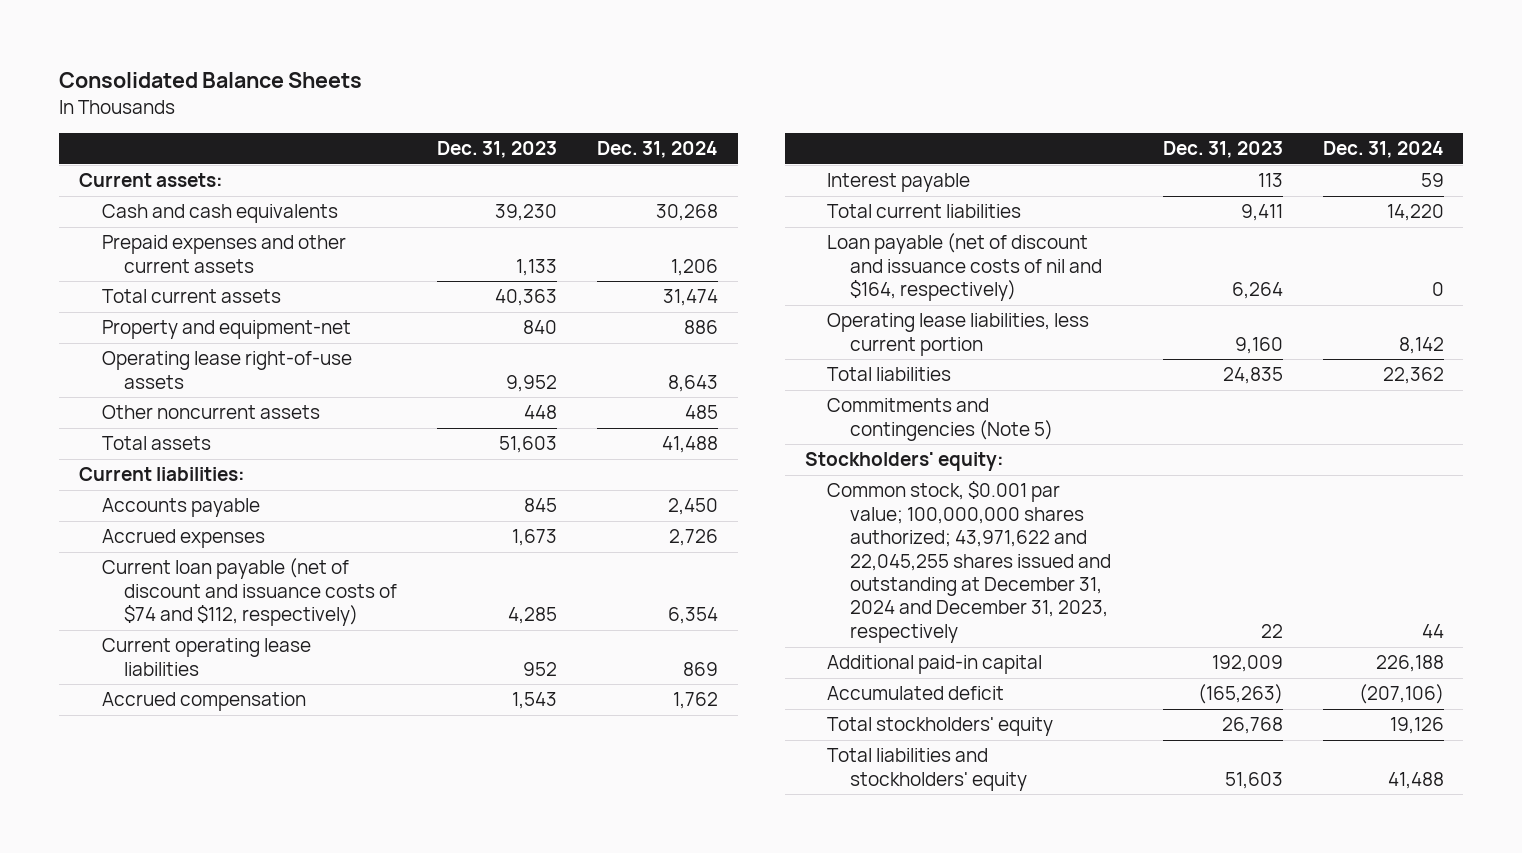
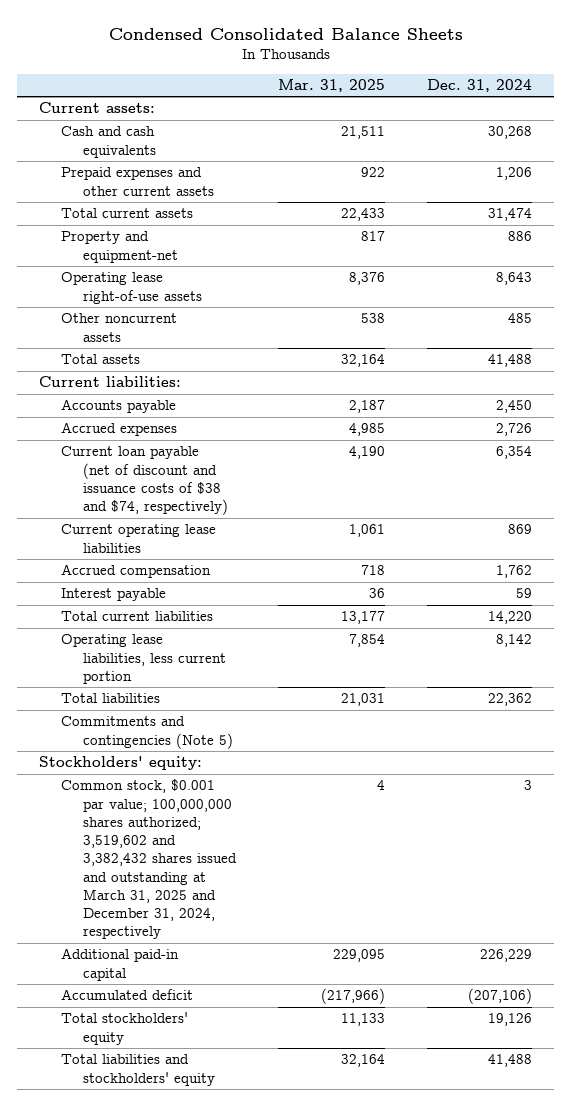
[58,72,362,89] Consolidated Balance Sheets -> [108,27,463,40] Condensed Consolidated Balance Sheets
[437,140,558,158] Dec. 31, 2023 -> none
none -> [278,78,386,92] Mar. 31, 2025
[101,558,398,627] Current loan payable (net of discount and issuance costs of $74 and $112, respectively) -> [60,446,228,516] Current loan payable (net of discount and issuance costs of $38 and $74, respectively)
[827,233,1103,302] Loan payable (net of discount and issuance costs of nil and $164, respectively) -> none
[827,481,1112,643] Common stock, $0.001 par value; 100,000,000 shares authorized; 43,971,622 and 22,045,255 shares issued and outstanding at December 31, 2024 and December 31, 2023, respectively -> [60,779,237,940] Common stock, $0.001 par value; 100,000,000 shares authorized; 3,519,602 and 3,382,432 shares issued and outstanding at March 31, 2025 and December 31, 2024, respectively
[1421,623,1444,638] 44 -> [524,780,533,791] 3
[1375,655,1444,673] 226,188 -> [480,949,533,963] 226,229

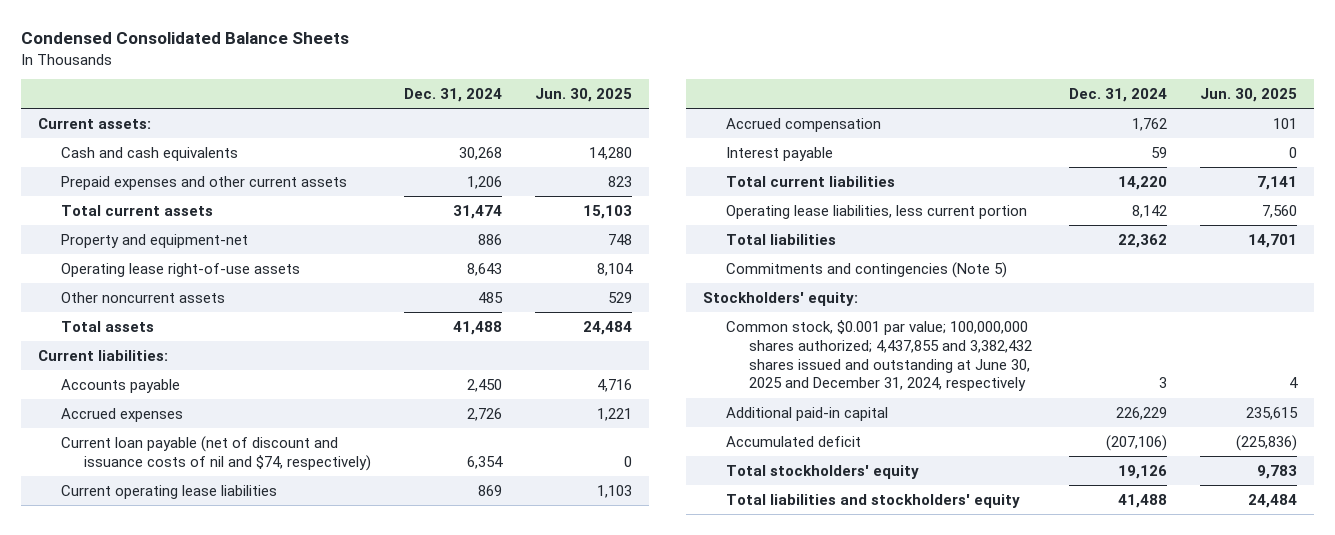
[278,78,386,92] Mar. 31, 2025 -> none
none -> [535,88,633,103] Jun. 30, 2025
[60,446,228,516] Current loan payable (net of discount and issuance costs of $38 and $74, respectively) -> [61,435,372,471] Current loan payable (net of discount and issuance costs of nil and $74, respectively)
[60,779,237,940] Common stock, $0.001 par value; 100,000,000 shares authorized; 3,519,602 and 3,382,432 shares issued and outstanding at March 31, 2025 and December 31, 2024, respectively -> [725,319,1033,392] Common stock, $0.001 par value; 100,000,000 shares authorized; 4,437,855 and 3,382,432 shares issued and outstanding at June 30, 2025 and December 31, 2024, respectively

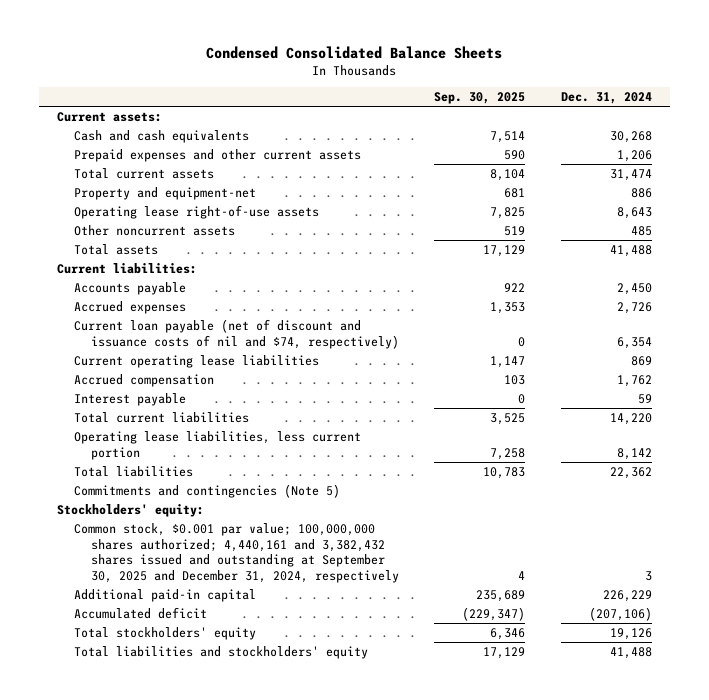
[535,88,633,103] Jun. 30, 2025 -> none
none -> [434,92,526,105] Sep. 30, 2025
[725,319,1033,392] Common stock, $0.001 par value; 100,000,000 shares authorized; 4,437,855 and 3,382,432 shares issued and outstanding at June 30, 2025 and December 31, 2024, respectively -> [73,522,399,584] Common stock, $0.001 par value; 100,000,000 shares authorized; 4,440,161 and 3,382,432 shares issued and outstanding at September 30, 2025 and December 31, 2024, respectively

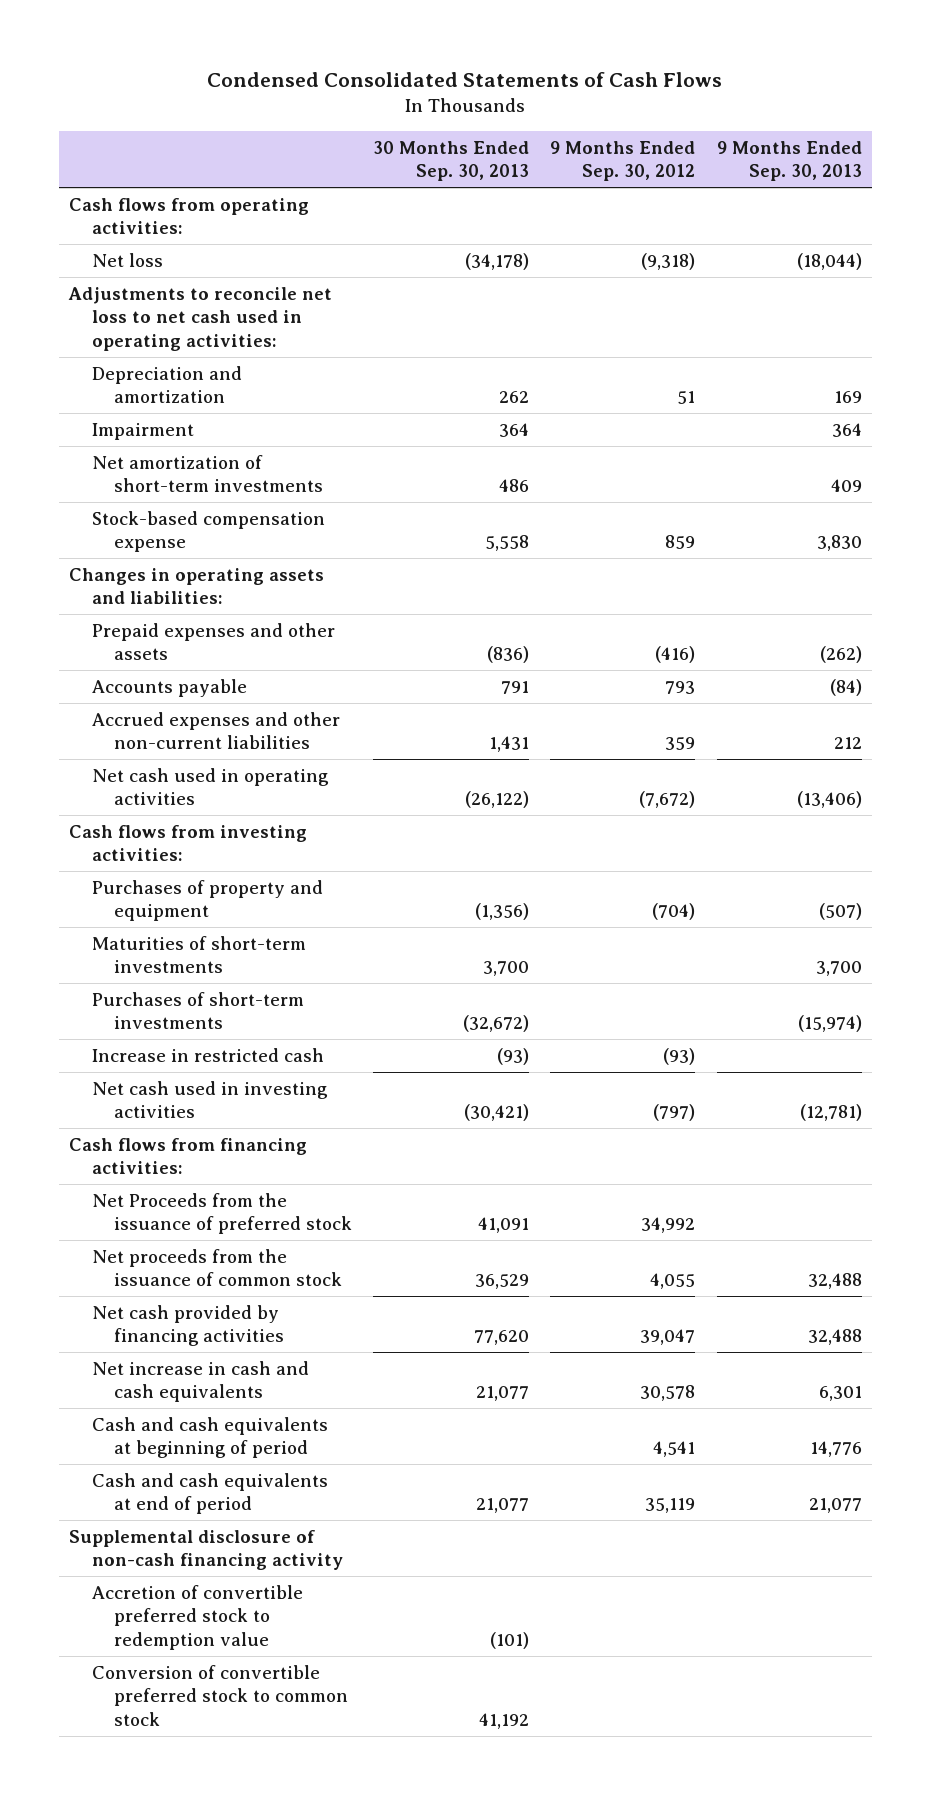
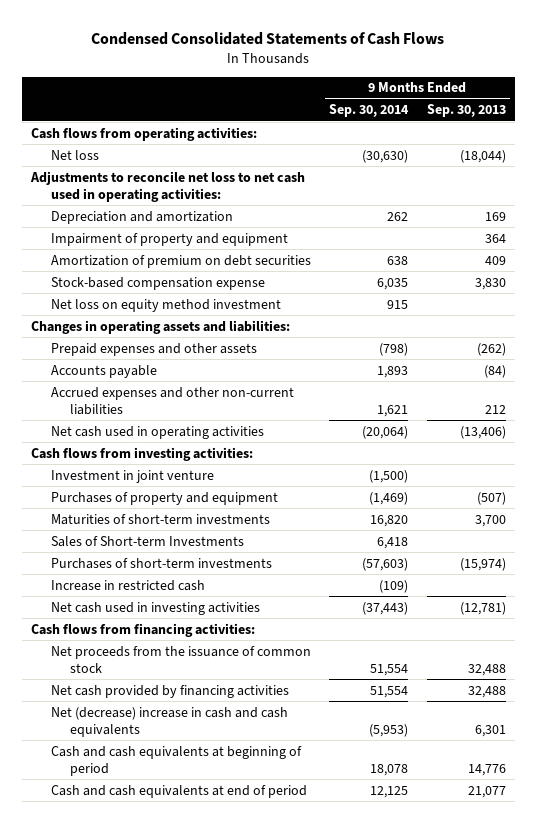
[373,140,530,181] 30 Months Ended Sep. 30, 2013 -> none
[550,140,696,181] 9 Months Ended Sep. 30, 2012 -> none
none -> [329,104,410,118] Sep. 30, 2014
[91,422,194,440] Impairment -> [50,232,288,246] Impairment of property and equipment
[91,454,324,493] Net amortization of short-term investments -> [50,254,311,268] Amortization of premium on debt securities
none -> [50,298,281,312] Net loss on equity method investment
none -> [50,469,214,483] Investment in joint venture
none -> [50,535,244,547] Sales of Short-term Investments
[91,1192,353,1235] Net Proceeds from the issuance of preferred stock -> none
[91,1360,309,1403] Net increase in cash and cash equivalents -> [50,706,288,737] Net (decrease) increase in cash and cash equivalents
[69,1529,343,1571] Supplemental disclosure of non-cash financing activity -> none
[91,1584,303,1650] Accretion of convertible preferred stock to redemption value -> none
[91,1664,349,1726] Conversion of convertible preferred stock to common stock -> none

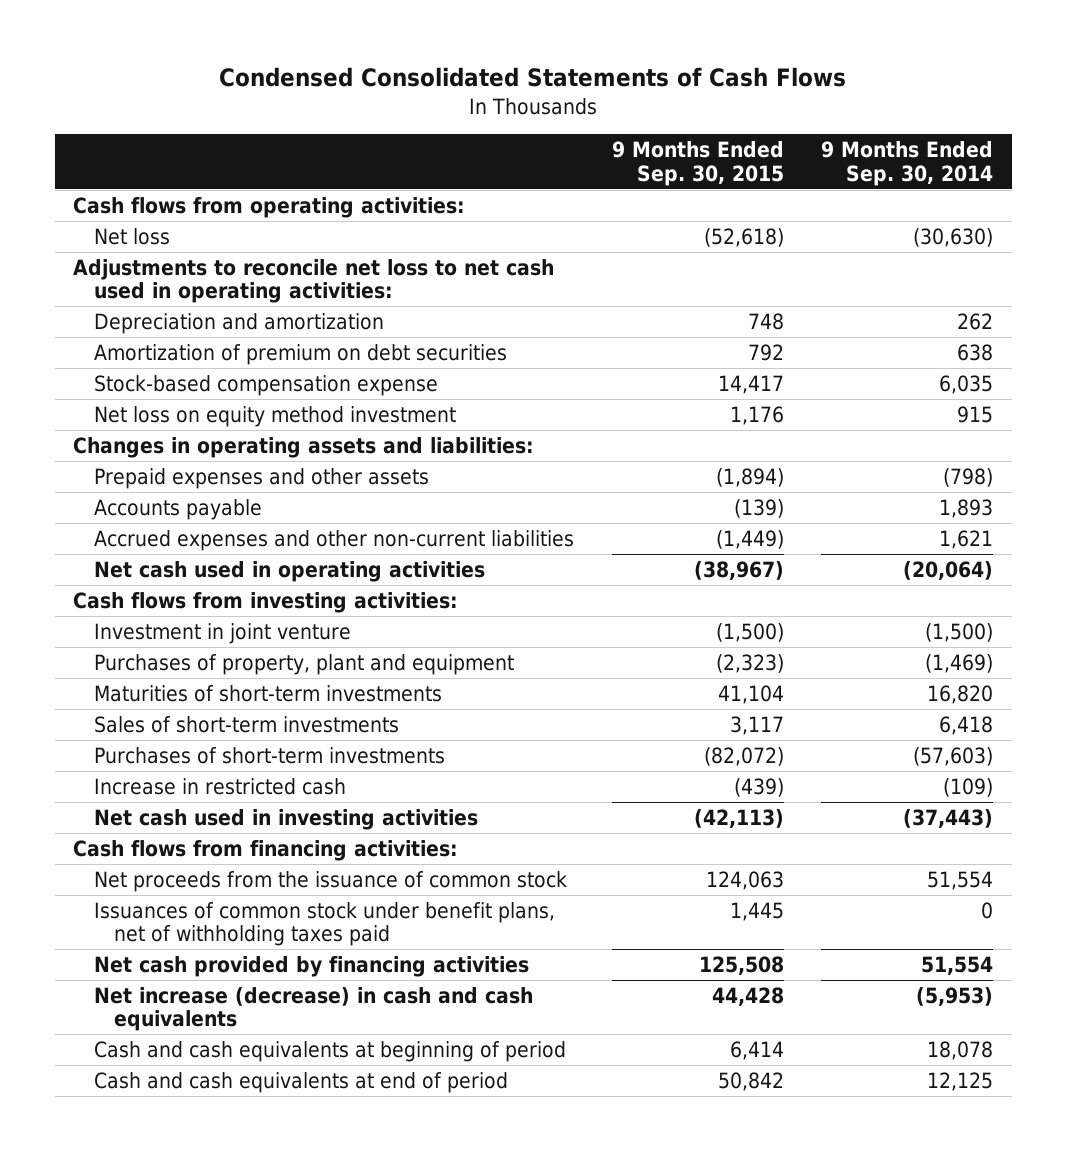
[426,104,506,118] Sep. 30, 2013 -> none
none -> [611,141,784,186] 9 Months Ended Sep. 30, 2015
[50,232,288,246] Impairment of property and equipment -> none
[50,491,278,505] Purchases of property and equipment -> [93,653,514,675] Purchases of property, plant and equipment
[50,535,244,547] Sales of Short-term Investments -> [93,715,399,733] Sales of short-term investments
none -> [93,901,555,947] Issuances of common stock under benefit plans, net of withholding taxes paid
[50,706,288,737] Net (decrease) increase in cash and cash equivalents -> [93,986,533,1032] Net increase (decrease) in cash and cash equivalents

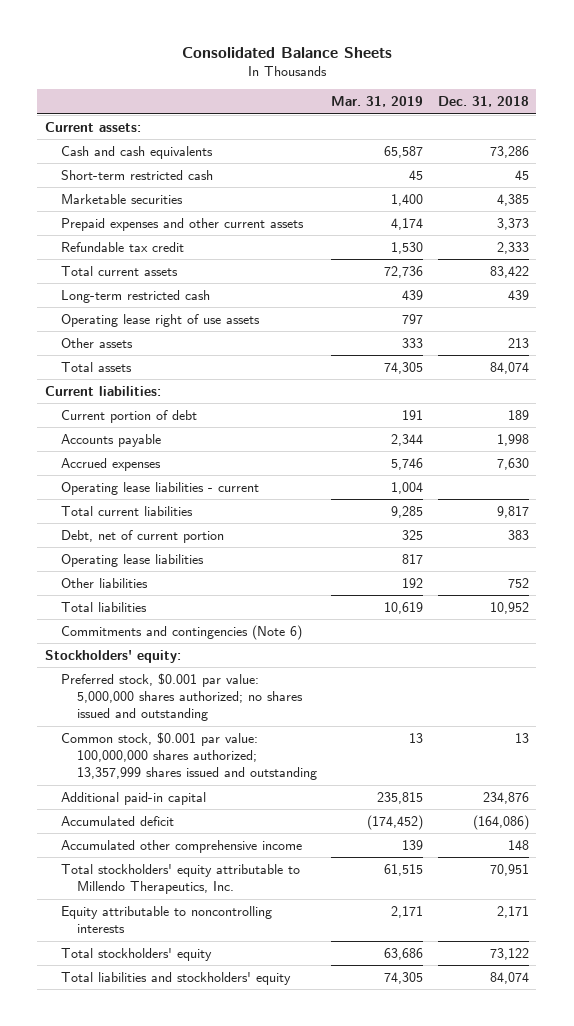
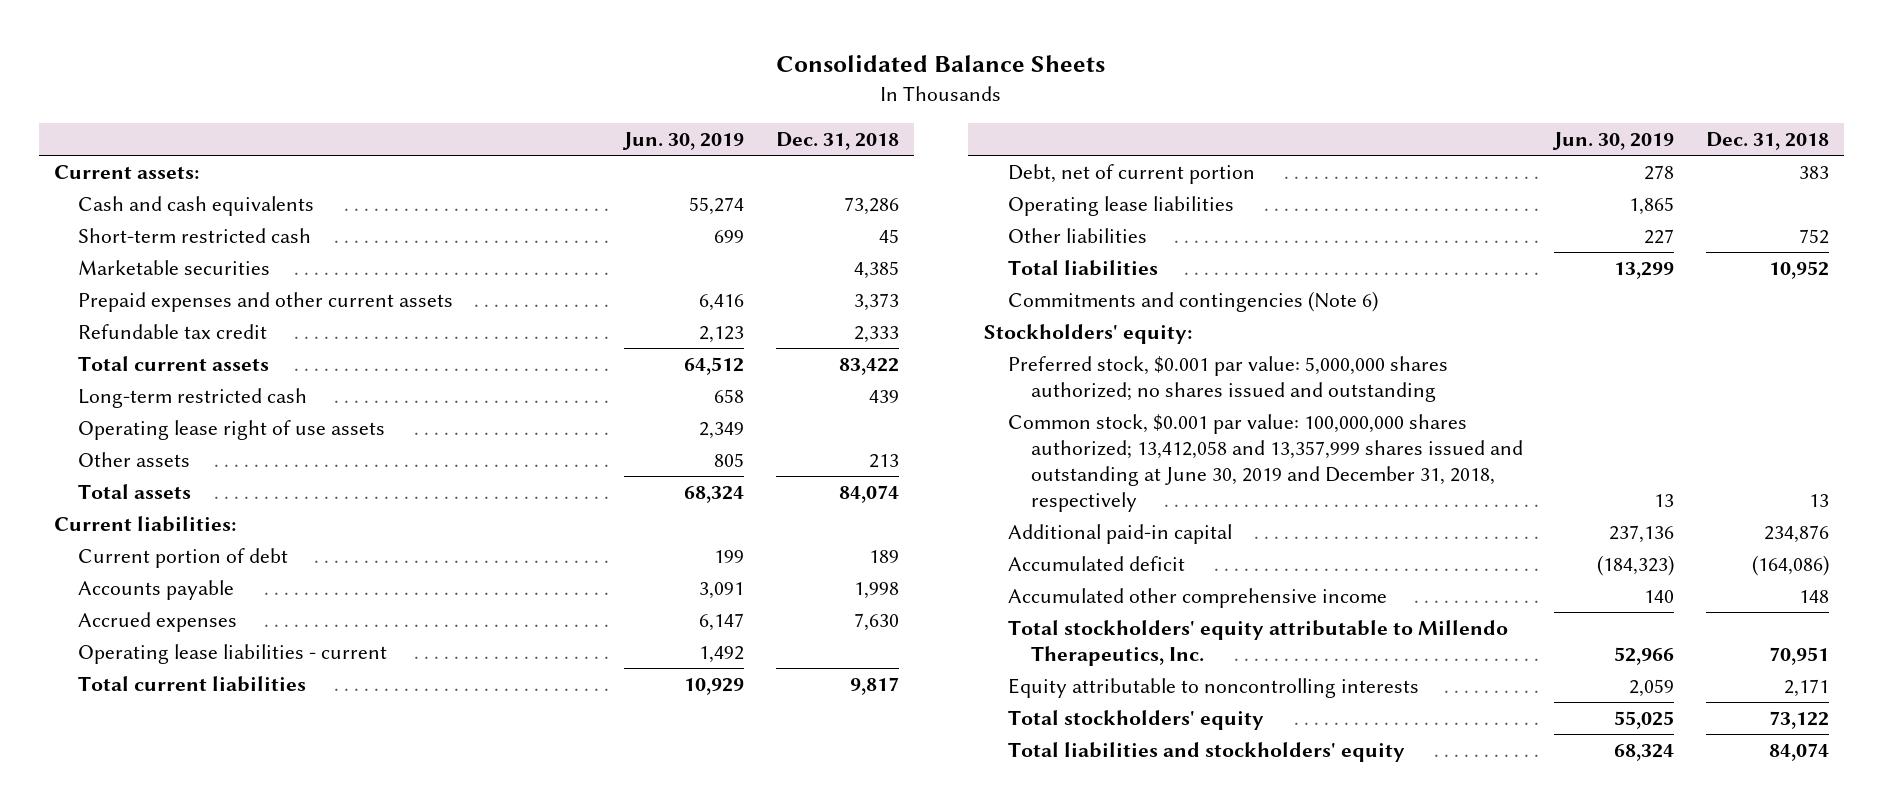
[331,96,424,108] Mar. 31, 2019 -> none
none -> [622,132,745,151] Jun. 30, 2019
[60,731,317,781] Common stock, $0.001 par value: 100,000,000 shares authorized; 13,357,999 shares issued and outstanding -> [1007,414,1523,513] Common stock, $0.001 par value: 100,000,000 shares authorized; 13,412,058 and 13,357,999 shares issued and outstanding at June 30, 2019 and December 31, 2018, respectively

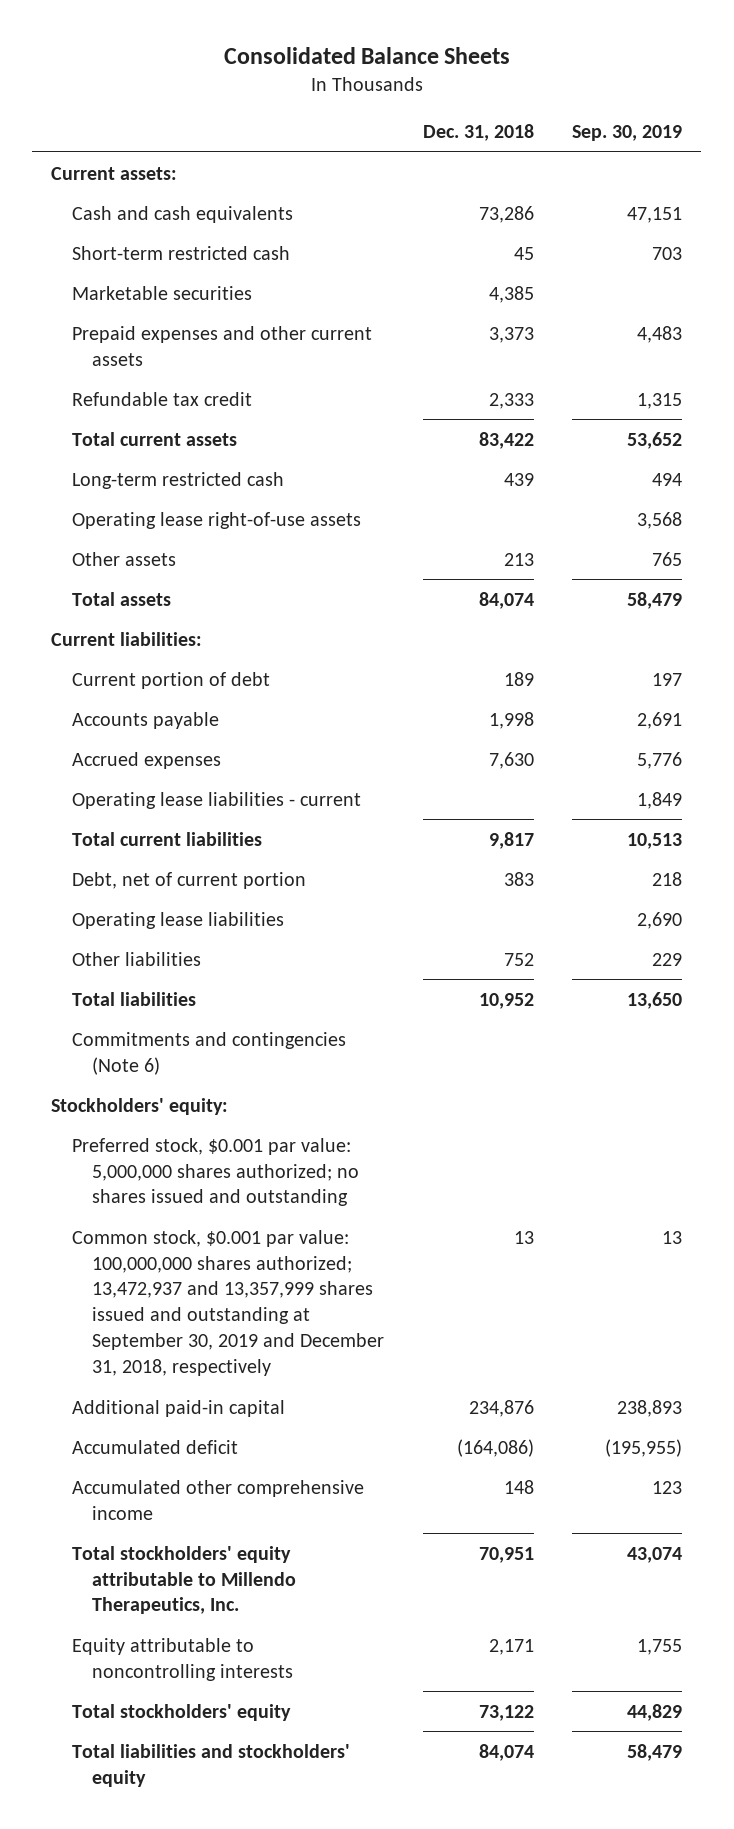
[622,132,745,151] Jun. 30, 2019 -> none
none -> [572,124,683,141] Sep. 30, 2019
[77,420,385,441] Operating lease right of use assets -> [71,511,361,529] Operating lease right-of-use assets
[1007,414,1523,513] Common stock, $0.001 par value: 100,000,000 shares authorized; 13,412,058 and 13,357,999 shares issued and outstanding at June 30, 2019 and December 31, 2018, respectively -> [71,1229,385,1377] Common stock, $0.001 par value: 100,000,000 shares authorized; 13,472,937 and 13,357,999 shares issued and outstanding at September 30, 2019 and December 31, 2018, respectively

